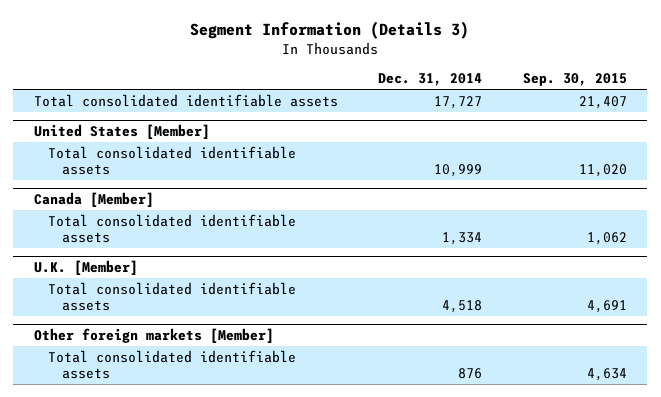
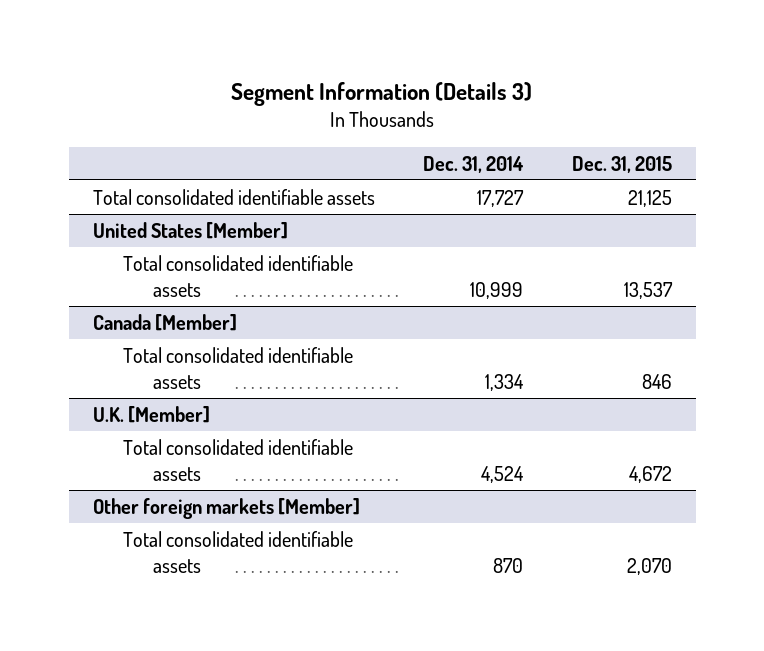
[523,73,628,87] Sep. 30, 2015 -> none
none -> [571,155,672,173] Dec. 31, 2015
[442,300,483,314] 4,518 -> [481,465,525,483] 4,524
[458,368,483,380] 876 -> [493,557,524,573] 870

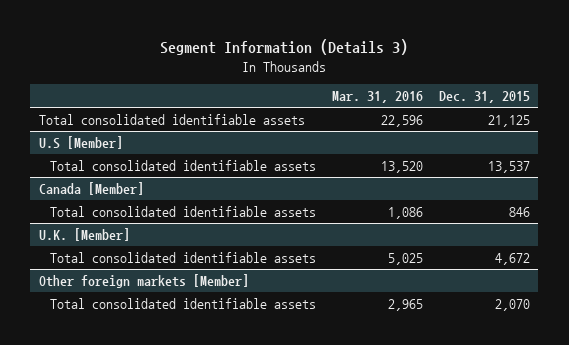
[423,155,525,173] Dec. 31, 2014 -> none
none -> [331,91,423,104] Mar. 31, 2016
[92,221,288,239] United States [Member] -> [38,135,123,149] U.S [Member]

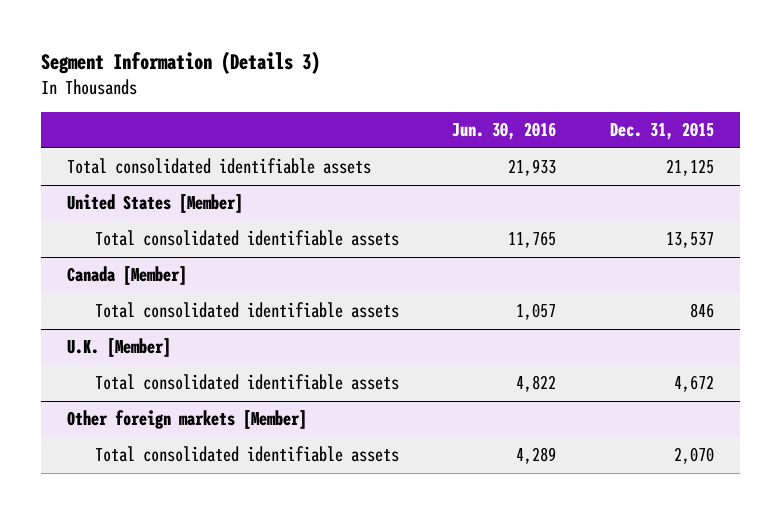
[331,91,423,104] Mar. 31, 2016 -> none
none -> [452,122,557,141] Jun. 30, 2016
[38,135,123,149] U.S [Member] -> [67,194,244,214] United States [Member]

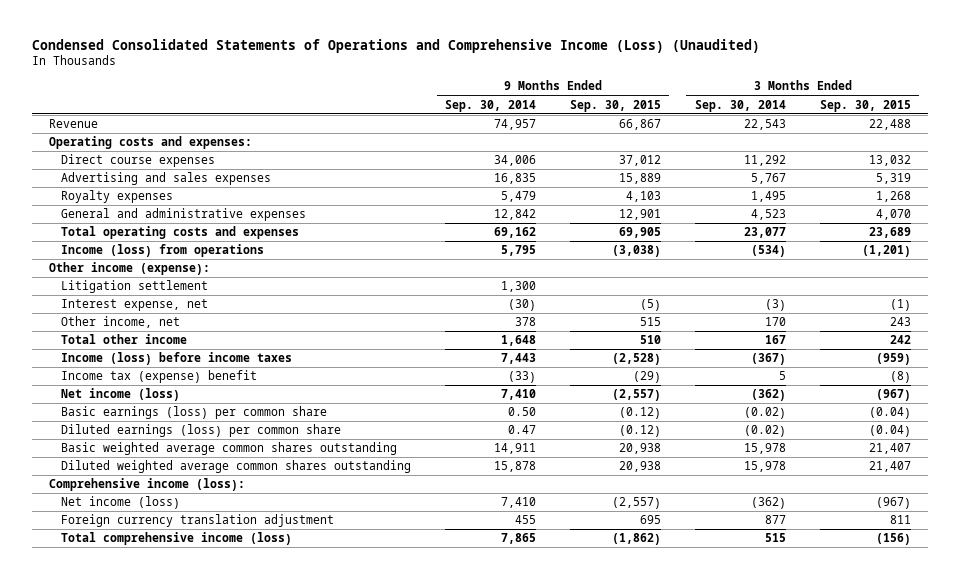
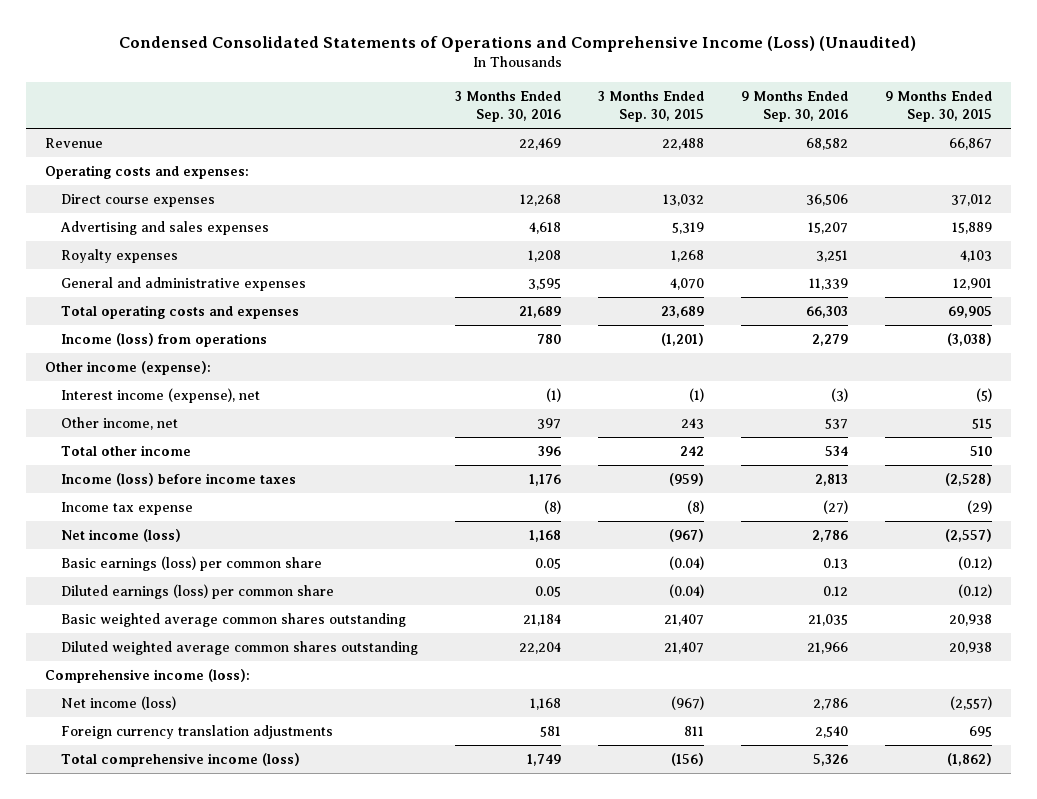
[445,99,537,112] Sep. 30, 2014 -> none
[694,99,786,112] Sep. 30, 2014 -> none
none -> [454,90,561,122] 3 Months Ended Sep. 30, 2016
none -> [741,90,849,122] 9 Months Ended Sep. 30, 2016
[61,280,209,294] Litigation settlement -> none
[61,299,209,312] Interest expense, net -> [60,388,260,404] Interest income (expense), net
[61,370,258,384] Income tax (expense) benefit -> [60,502,193,516] Income tax expense
[61,514,335,528] Foreign currency translation adjustment -> [60,725,333,740] Foreign currency translation adjustments

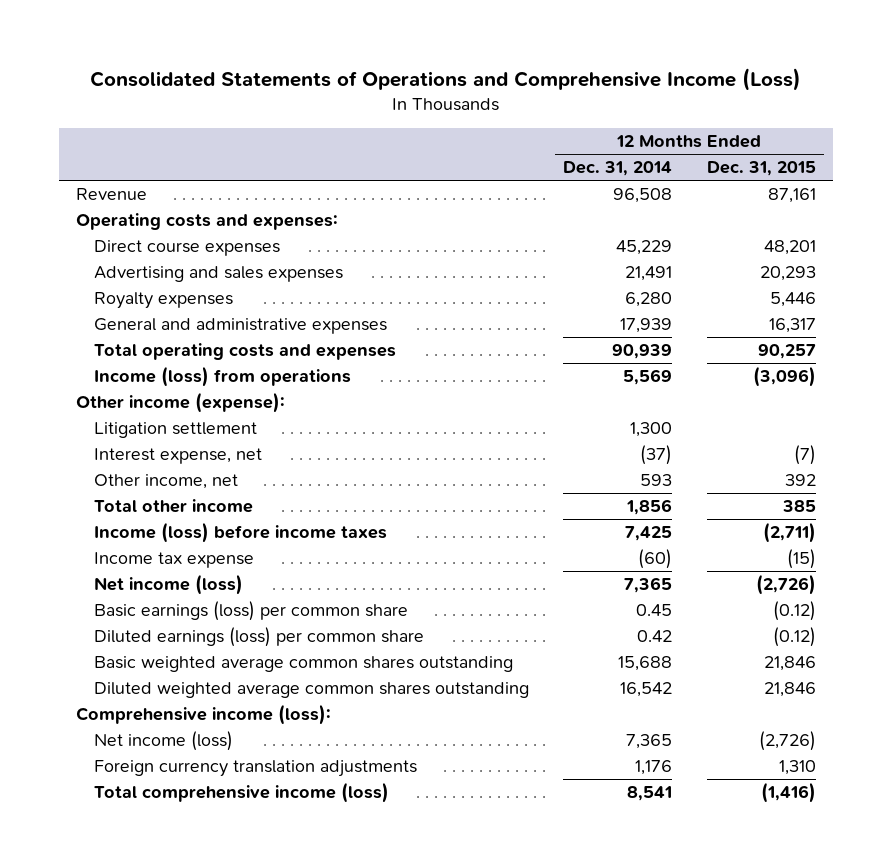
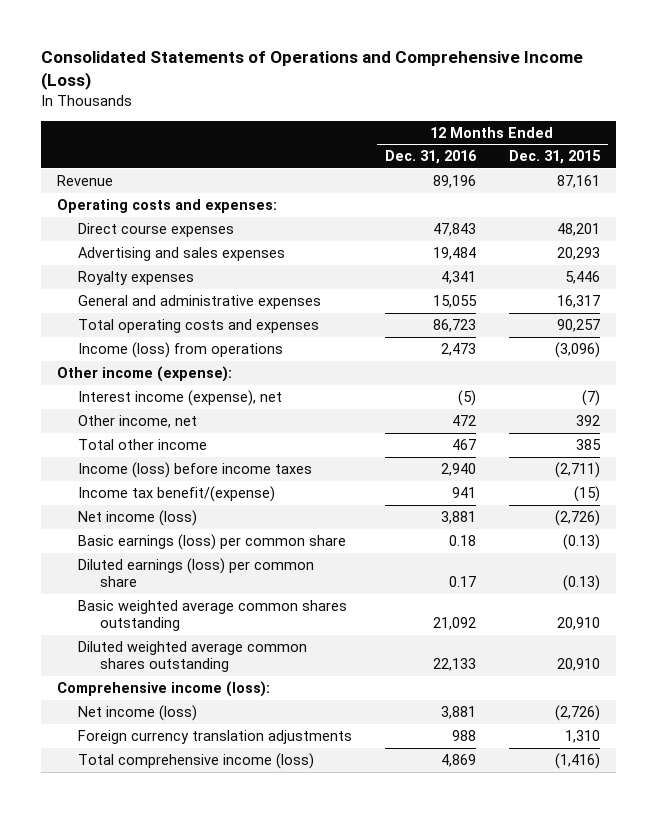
[563,161,673,177] Dec. 31, 2014 -> none
none -> [385,150,478,165] Dec. 31, 2016
[93,422,257,439] Litigation settlement -> none
[93,448,262,465] Interest expense, net -> [78,389,283,406] Interest income (expense), net
[93,552,254,569] Income tax expense -> [78,485,276,502] Income tax benefit/(expense)
[772,601,816,622] (0.12) -> [562,533,600,550] (0.13)
[772,627,816,648] (0.12) -> [562,575,600,592] (0.13)
[763,656,816,672] 21,846 -> [556,617,600,631] 20,910
[763,682,816,698] 21,846 -> [556,658,600,672] 20,910

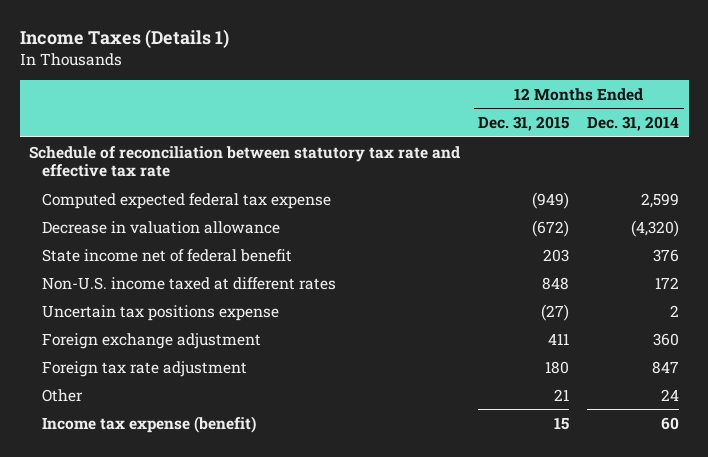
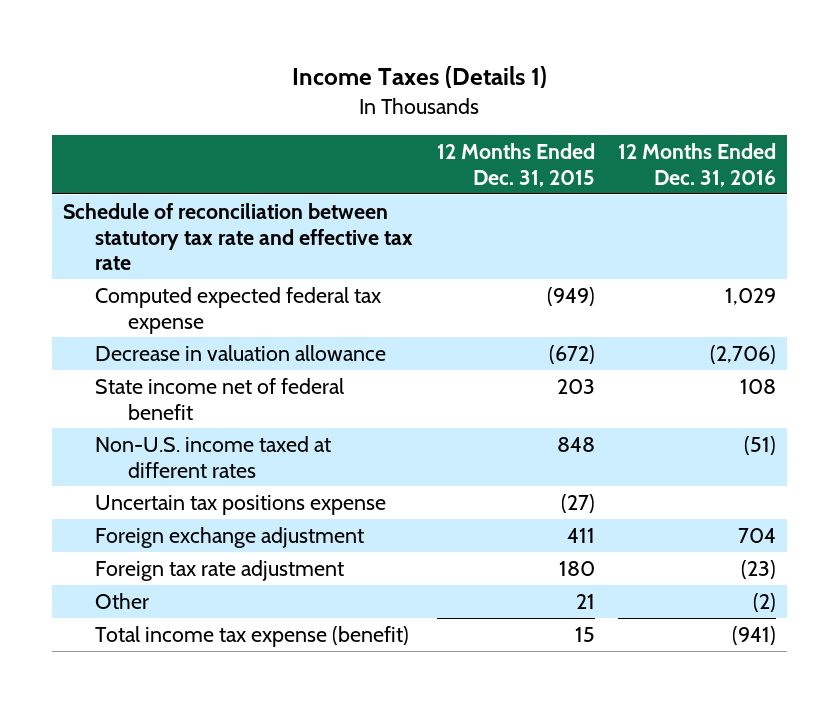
[587,116,680,132] Dec. 31, 2014 -> none
none -> [617,142,776,187] 12 Months Ended Dec. 31, 2016
[42,415,257,433] Income tax expense (benefit) -> [95,625,410,647] Total income tax expense (benefit)

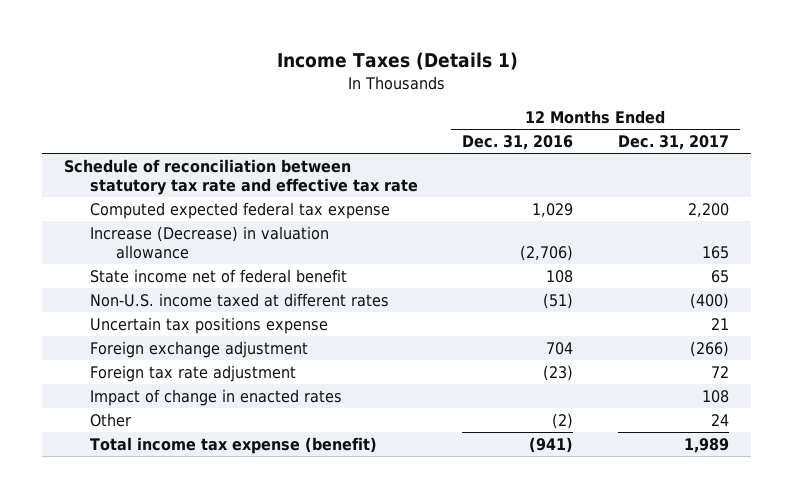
[436,142,595,187] 12 Months Ended Dec. 31, 2015 -> none
none -> [617,135,729,151] Dec. 31, 2017
[95,344,387,361] Decrease in valuation allowance -> [90,225,330,259] Increase (Decrease) in valuation allowance
none -> [90,388,343,406] Impact of change in enacted rates

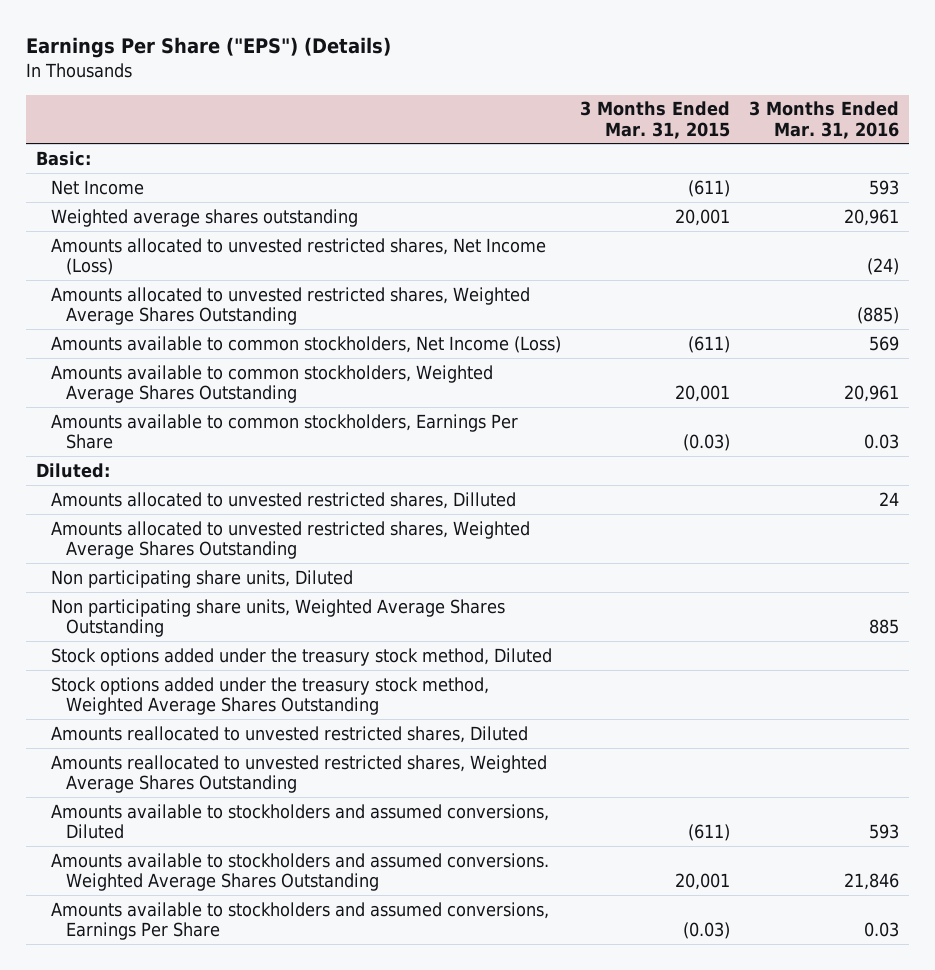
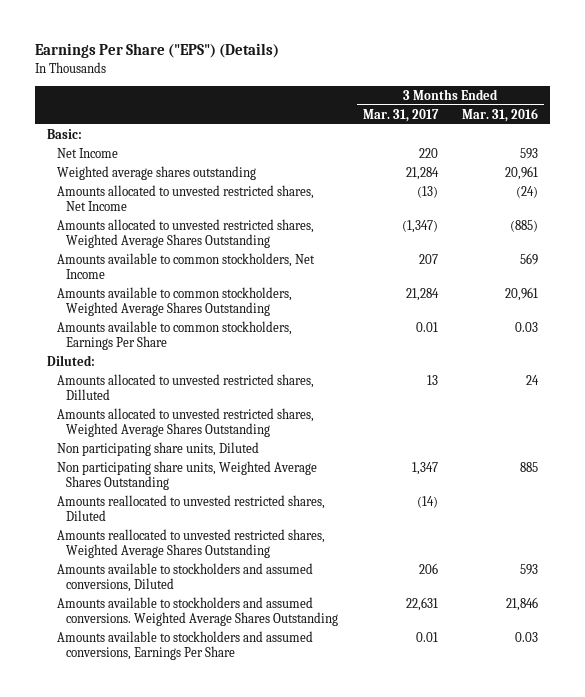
[580,101,731,139] 3 Months Ended Mar. 31, 2015 -> none
none -> [362,108,439,122] Mar. 31, 2017
[50,237,546,275] Amounts allocated to unvested restricted shares, Net Income (Loss) -> [56,184,314,212] Amounts allocated to unvested restricted shares, Net Income
[50,335,561,353] Amounts available to common stockholders, Net Income (Loss) -> [56,252,315,280] Amounts available to common stockholders, Net Income
[50,647,552,666] Stock options added under the treasury stock method, Diluted -> none
[50,676,489,715] Stock options added under the treasury stock method, Weighted Average Shares Outstanding -> none

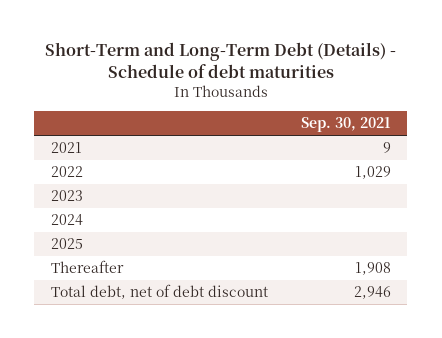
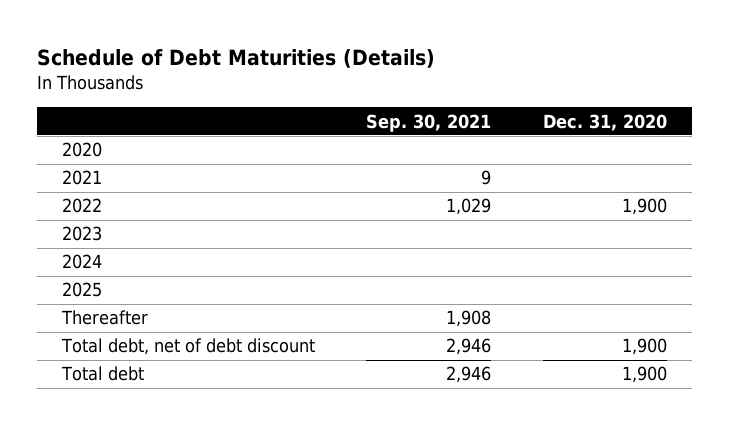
[44,41,396,78] Short-Term and Long-Term Debt (Details) - Schedule of debt maturities -> [36,48,435,68] Schedule of Debt Maturities (Details)
none -> [542,113,667,131] Dec. 31, 2020
none -> [62,142,103,158] 2020
none -> [61,366,145,382] Total debt

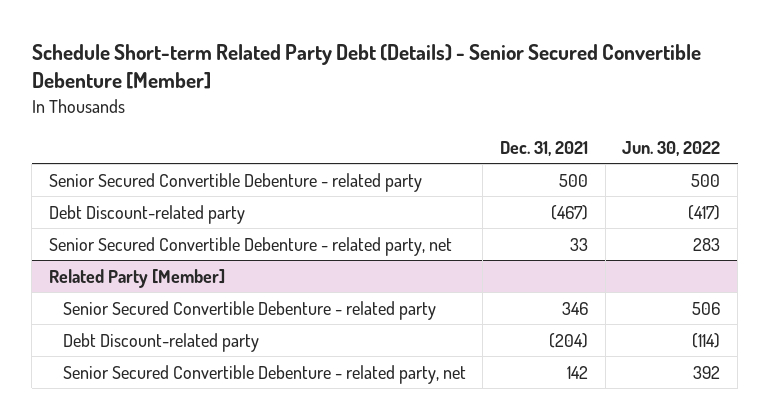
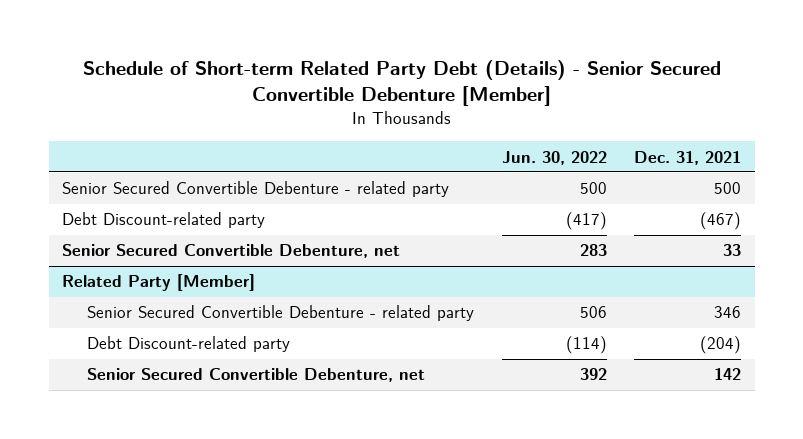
[31,44,701,90] Schedule Short-term Related Party Debt (Details) - Senior Secured Convertible Debenture [Member] -> [82,60,721,107] Schedule of Short-term Related Party Debt (Details) - Senior Secured Convertible Debenture [Member]
[49,236,453,256] Senior Secured Convertible Debenture - related party, net -> [62,244,401,259] Senior Secured Convertible Debenture, net
[62,364,466,384] Senior Secured Convertible Debenture - related party, net -> [87,368,426,383] Senior Secured Convertible Debenture, net

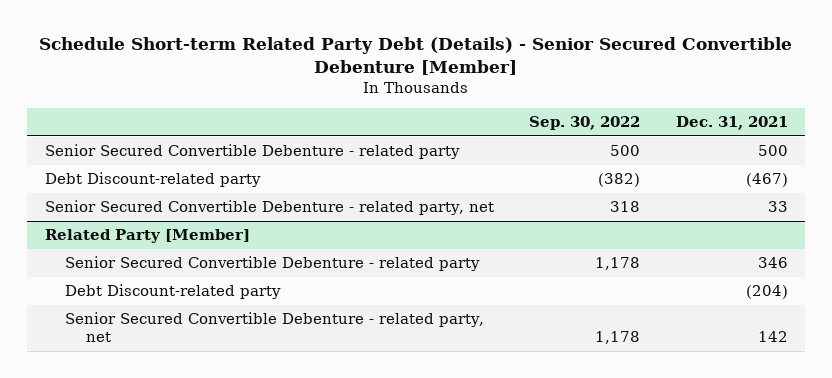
[82,60,721,107] Schedule of Short-term Related Party Debt (Details) - Senior Secured Convertible Debenture [Member] -> [39,36,793,76] Schedule Short-term Related Party Debt (Details) - Senior Secured Convertible Debenture [Member]
[501,150,607,165] Jun. 30, 2022 -> none
none -> [529,116,641,131] Sep. 30, 2022
[62,244,401,259] Senior Secured Convertible Debenture, net -> [44,200,494,216] Senior Secured Convertible Debenture - related party, net
[87,368,426,383] Senior Secured Convertible Debenture, net -> [65,312,485,343] Senior Secured Convertible Debenture - related party, net

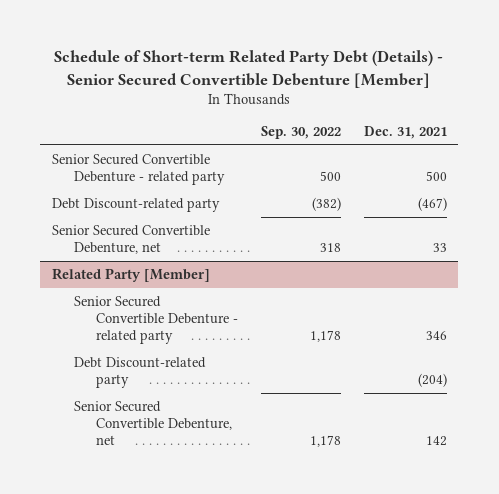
[39,36,793,76] Schedule Short-term Related Party Debt (Details) - Senior Secured Convertible Debenture [Member] -> [54,50,444,88] Schedule of Short-term Related Party Debt (Details) - Senior Secured Convertible Debenture [Member]
[44,200,494,216] Senior Secured Convertible Debenture - related party, net -> [51,224,210,255] Senior Secured Convertible Debenture, net
[65,312,485,343] Senior Secured Convertible Debenture - related party, net -> [73,400,233,446] Senior Secured Convertible Debenture, net

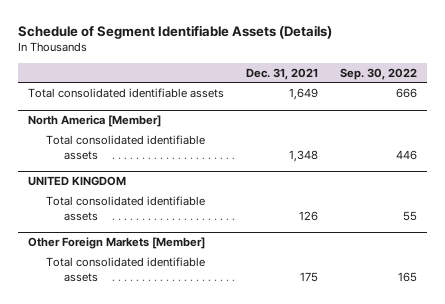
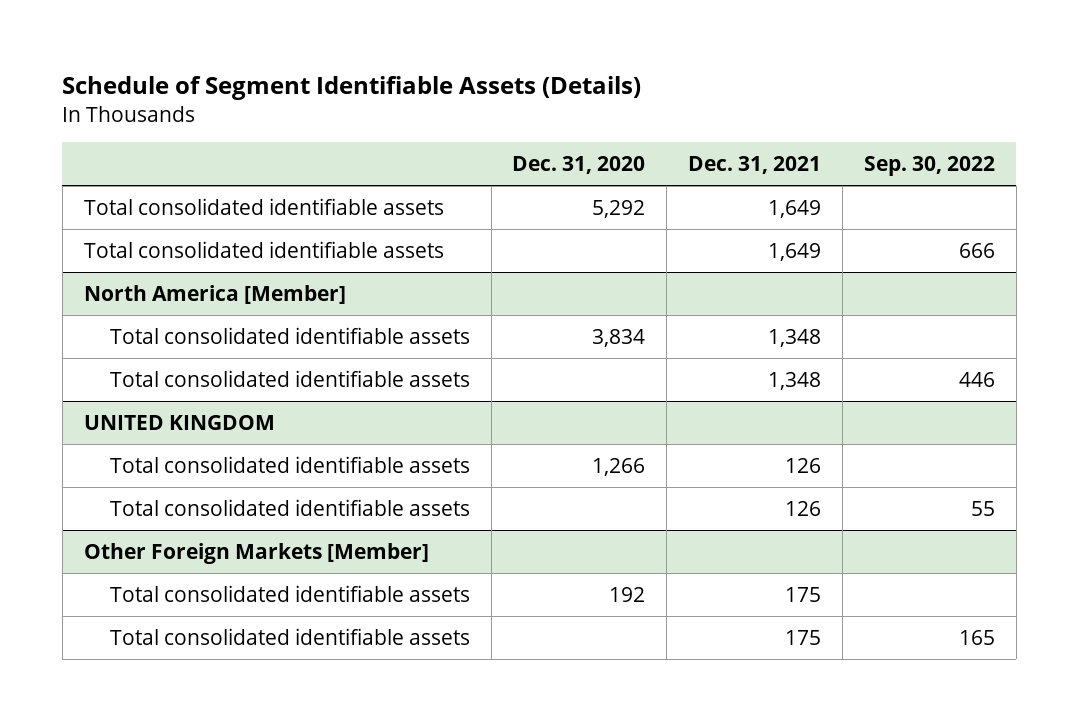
none -> [512,156,646,175] Dec. 31, 2020
none -> [83,197,444,215] Total consolidated identifiable assets
none -> [109,326,470,344] Total consolidated identifiable assets
none -> [109,455,470,473] Total consolidated identifiable assets
none -> [109,584,470,602] Total consolidated identifiable assets

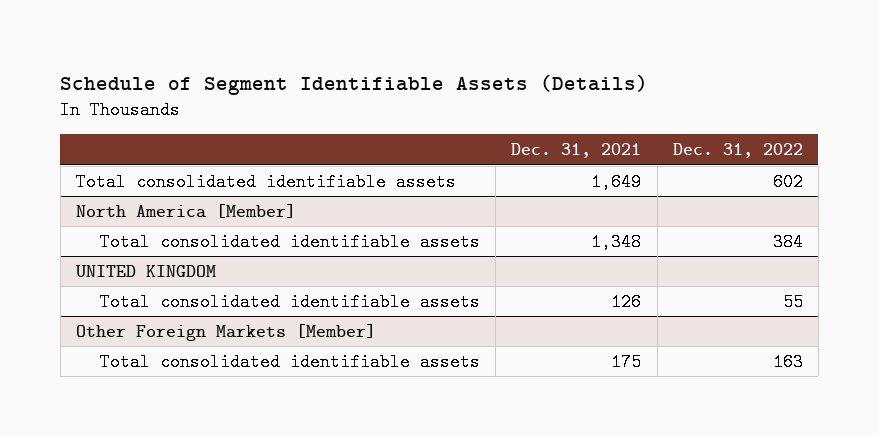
[512,156,646,175] Dec. 31, 2020 -> none
[863,156,995,177] Sep. 30, 2022 -> none
none -> [672,143,803,159] Dec. 31, 2022
[83,240,444,258] Total consolidated identifiable assets -> none
[109,369,470,387] Total consolidated identifiable assets -> none
[109,498,470,516] Total consolidated identifiable assets -> none
[109,627,470,645] Total consolidated identifiable assets -> none

